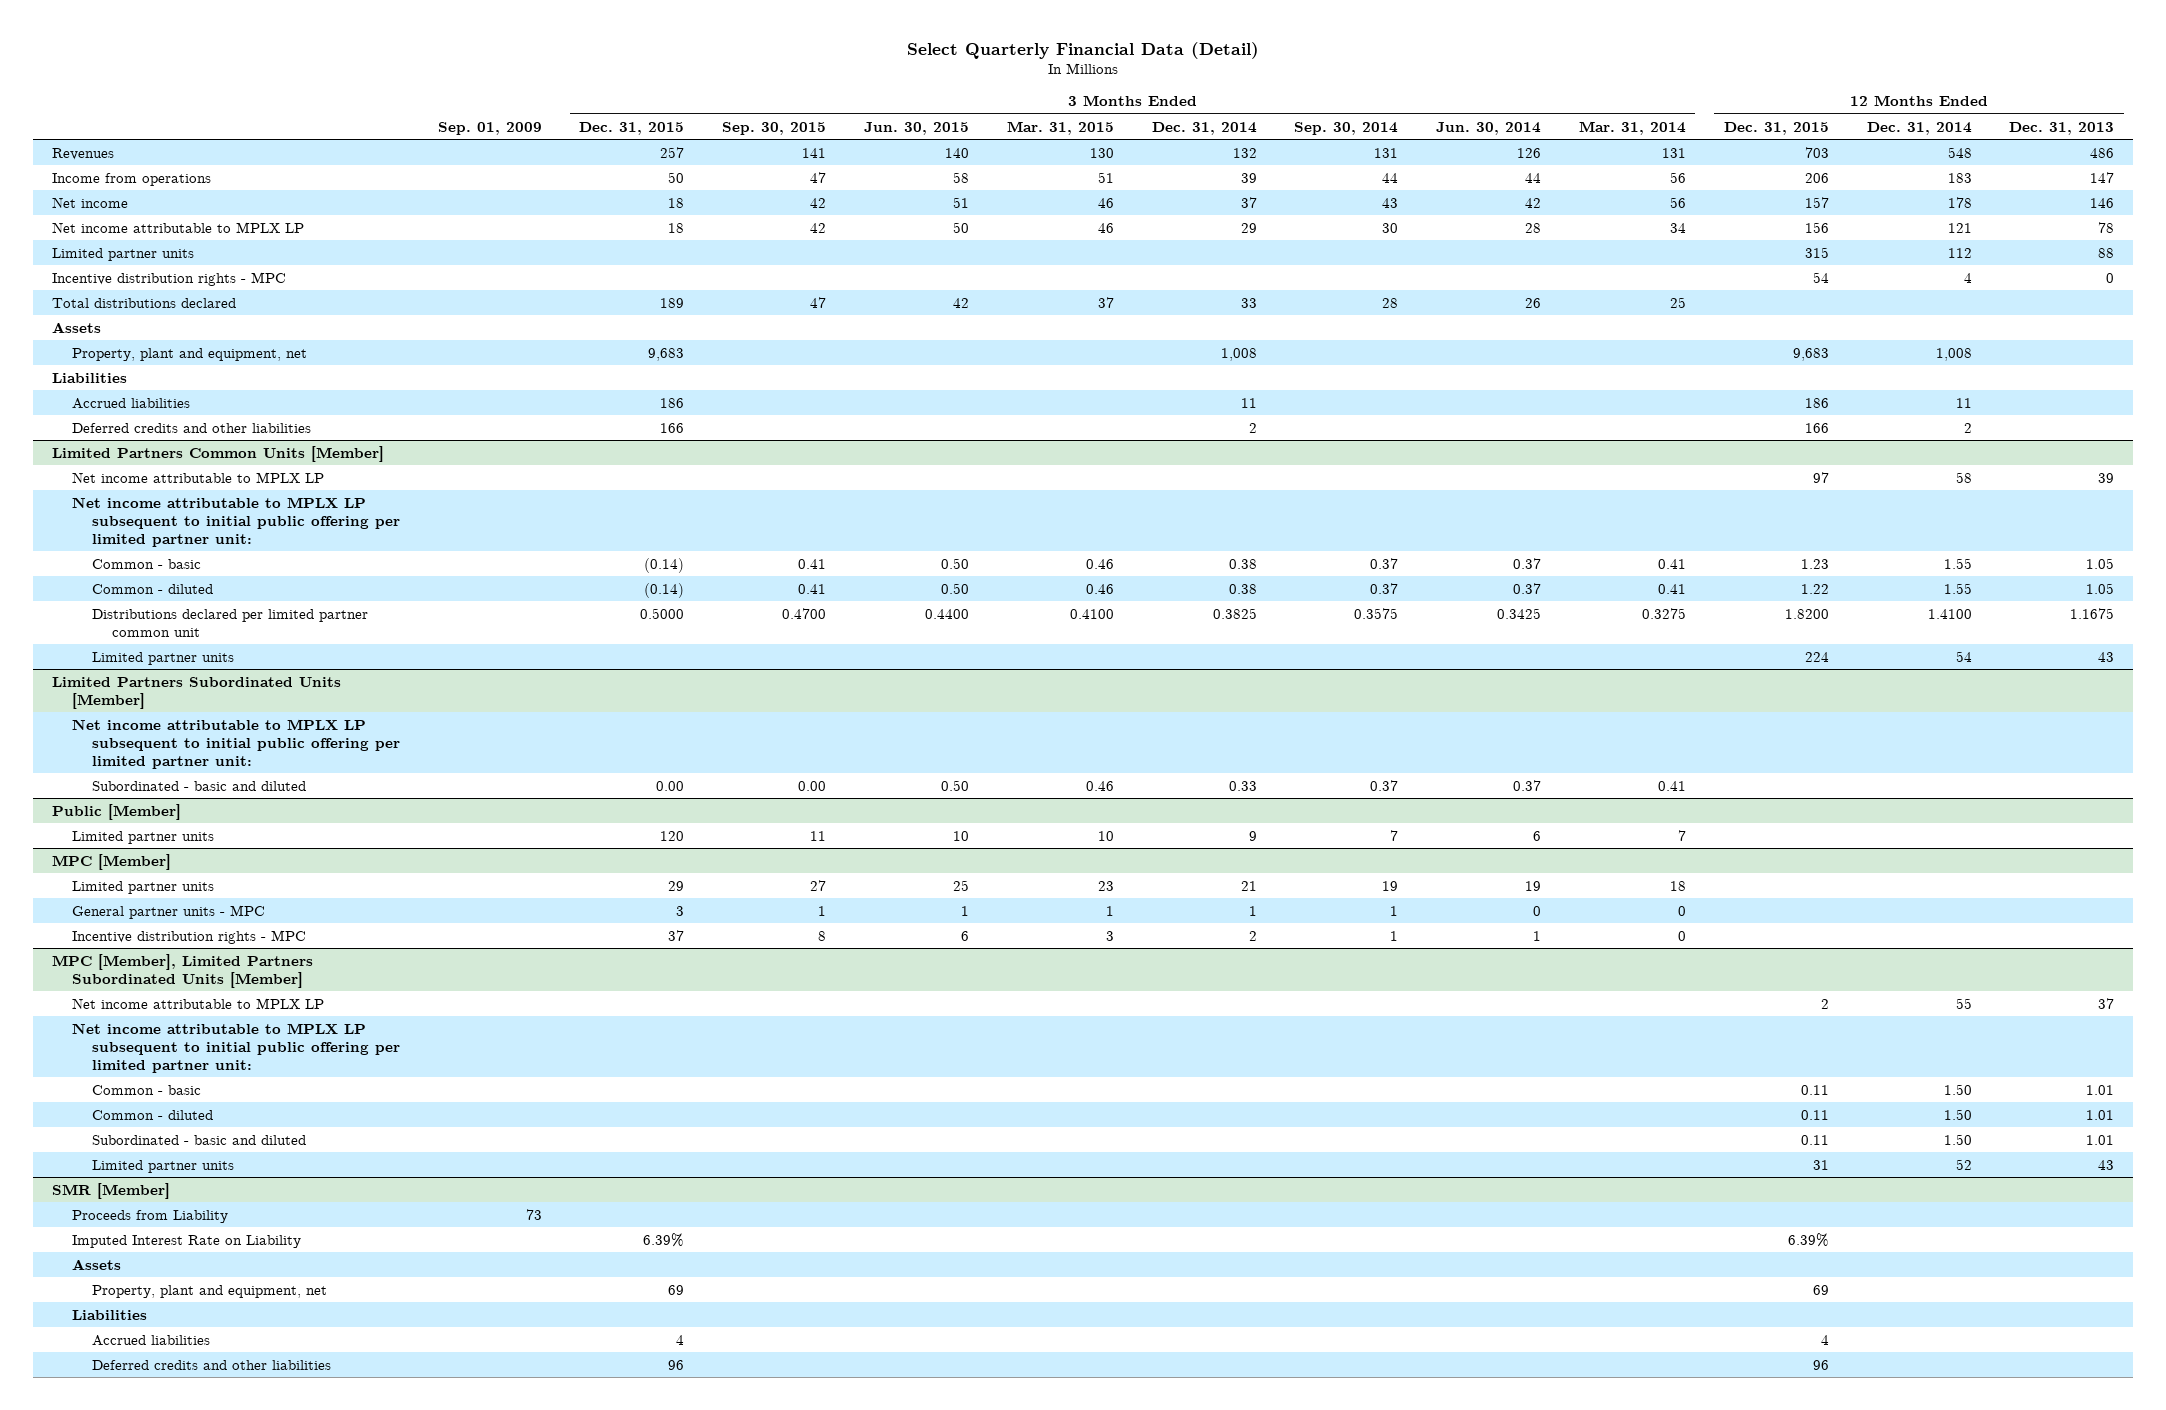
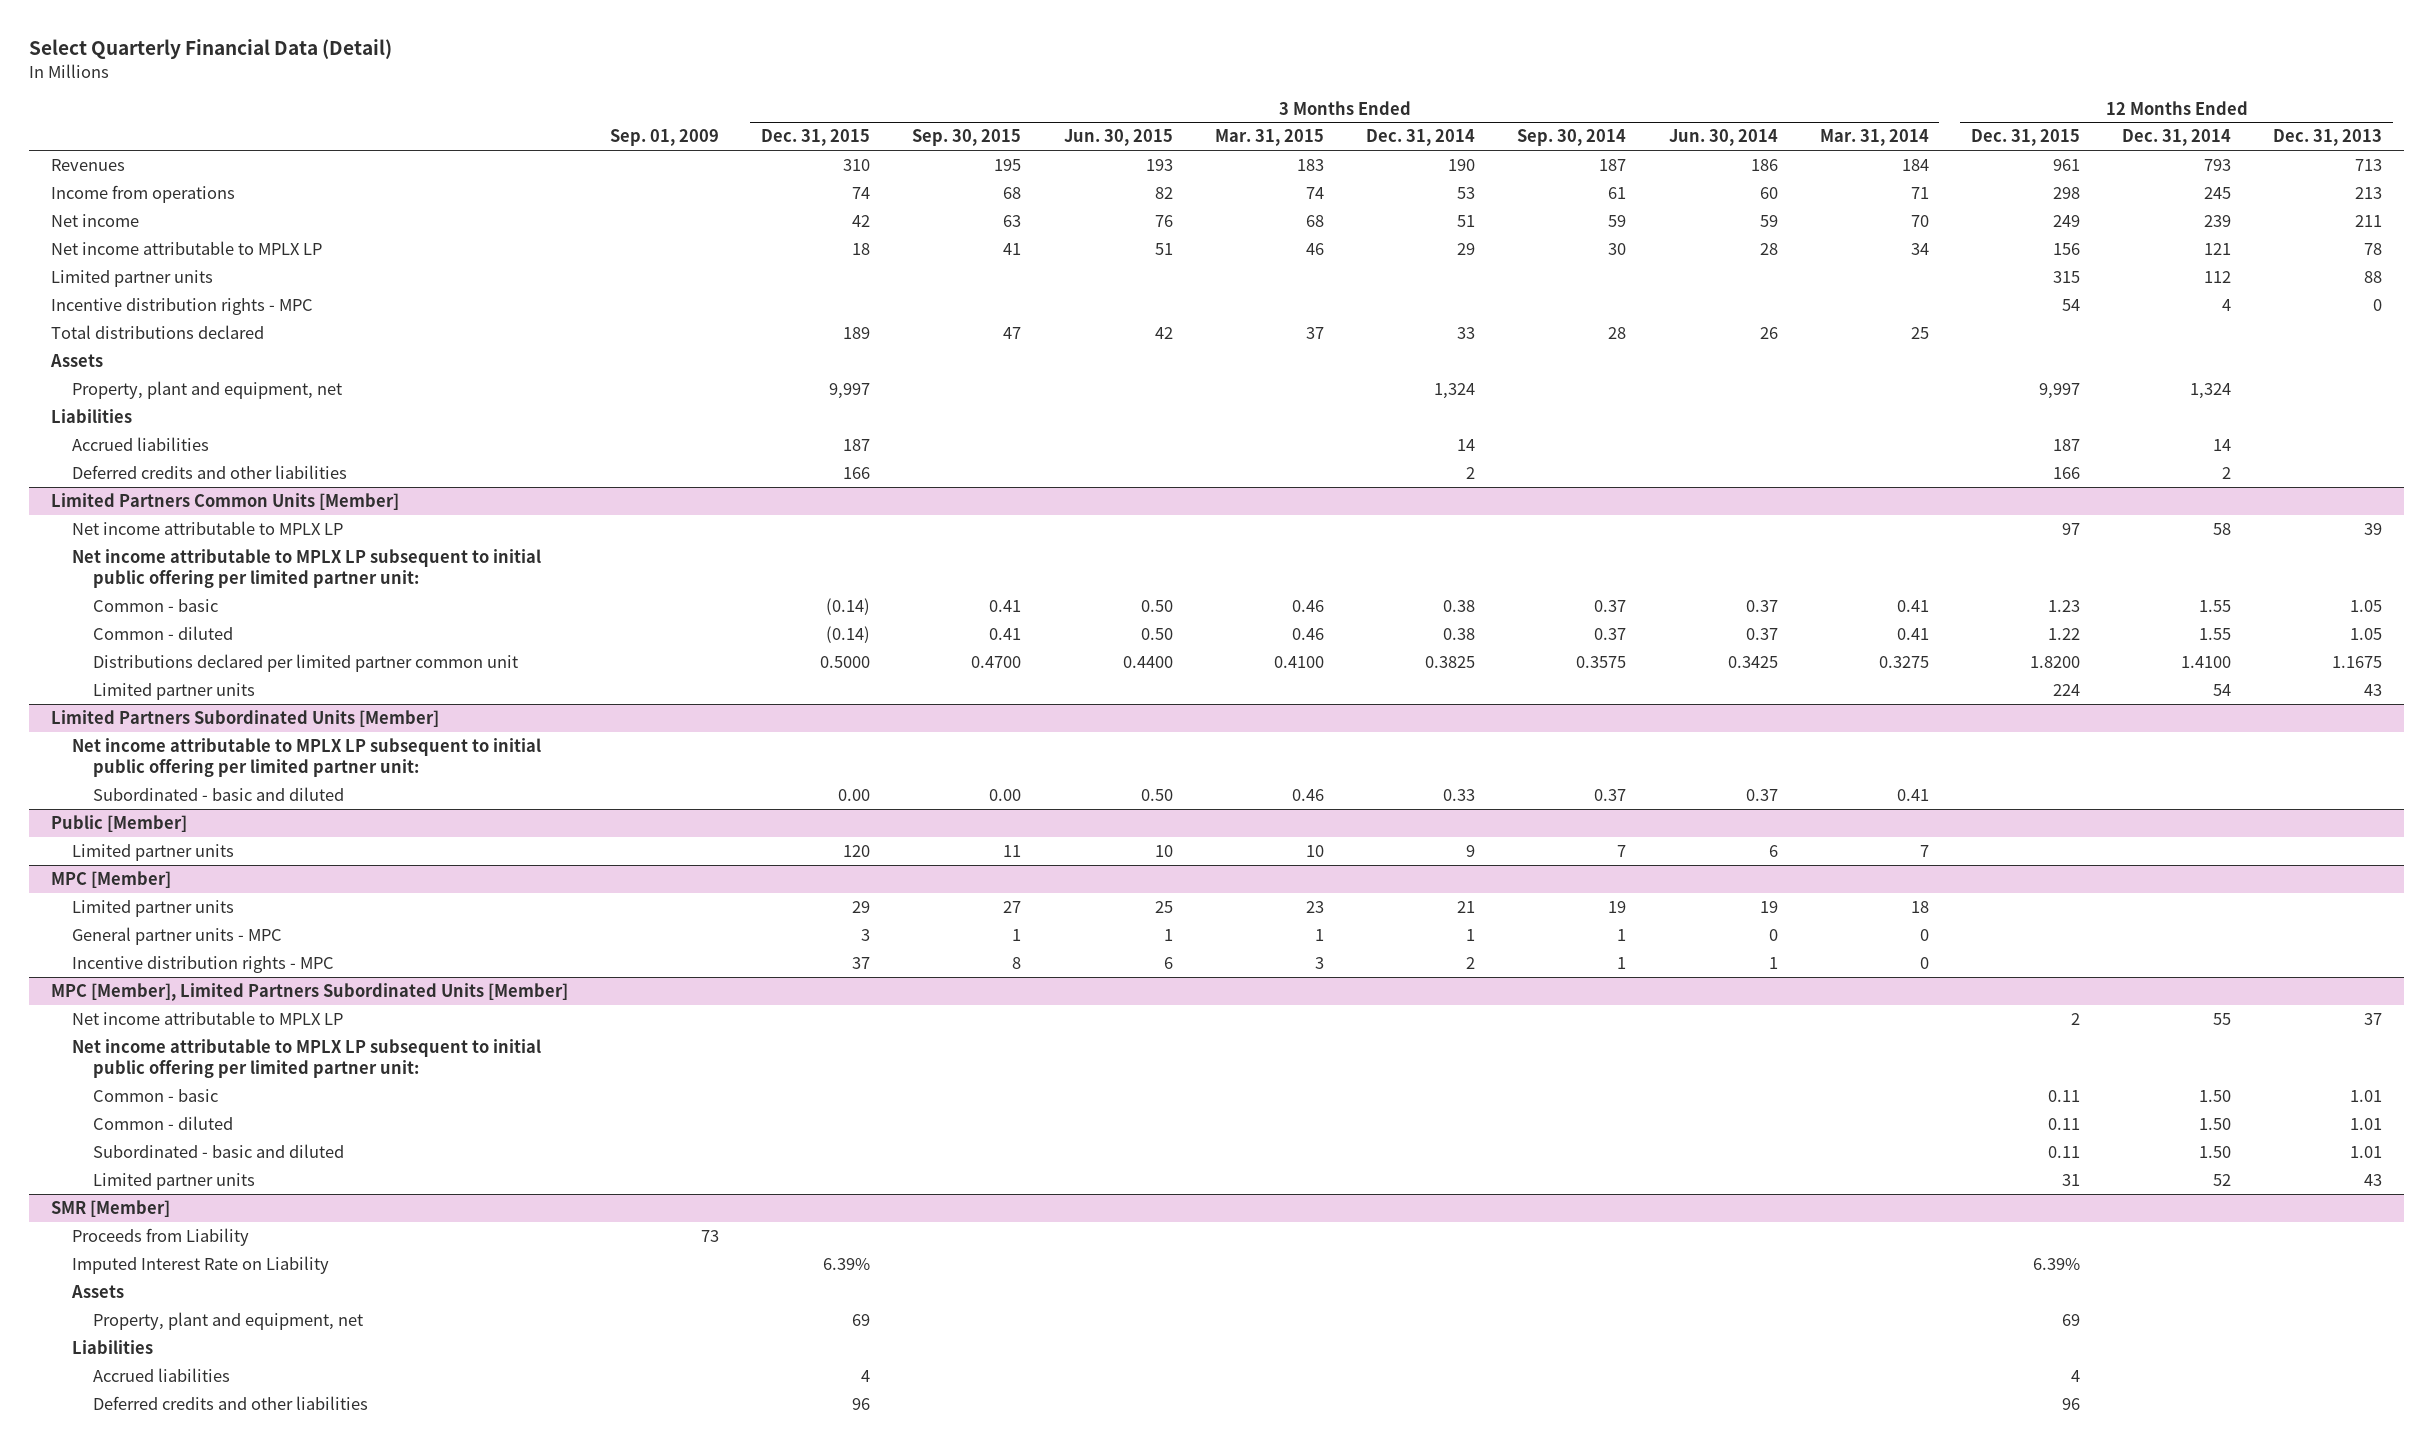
[660,146,685,158] 257 -> [843,159,871,172] 310
[802,147,827,158] 141 -> [994,159,1022,172] 195
[944,147,969,158] 140 -> [1145,159,1173,172] 193
[1089,147,1114,158] 130 -> [1296,159,1324,172] 183
[1232,147,1257,158] 132 -> [1448,159,1476,172] 190
[1374,147,1399,158] 131 -> [1599,159,1627,172] 187
[1517,147,1542,158] 126 -> [1750,159,1778,172] 186
[1661,147,1686,158] 131 -> [1901,159,1929,172] 184
[1804,146,1829,158] 703 -> [2053,159,2081,172] 961
[1947,146,1972,158] 548 -> [2204,159,2232,172] 793
[2090,147,2115,158] 486 -> [2355,159,2383,172] 713
[668,171,685,183] 50 -> [852,187,871,200] 74
[810,171,827,183] 47 -> [1003,187,1022,200] 68
[952,171,969,183] 58 -> [1154,187,1173,200] 82
[1097,171,1114,183] 51 -> [1305,187,1324,200] 74
[1240,172,1257,183] 39 -> [1457,187,1476,200] 53
[1382,172,1399,183] 44 -> [1608,187,1627,200] 61
[1525,172,1542,183] 44 -> [1759,187,1778,200] 60
[1669,171,1686,183] 56 -> [1910,187,1929,200] 71
[1804,172,1829,183] 206 -> [2053,187,2081,200] 298
[1947,172,1972,183] 183 -> [2204,187,2232,200] 245
[2090,171,2115,183] 147 -> [2355,187,2383,200] 213
[668,197,685,208] 18 -> [852,215,871,228] 42
[810,197,827,208] 42 -> [1003,215,1022,228] 63
[952,196,969,208] 51 -> [1154,215,1173,228] 76
[1097,197,1114,208] 46 -> [1305,215,1324,228] 68
[1240,196,1257,208] 37 -> [1457,215,1476,228] 51
[1382,197,1399,208] 43 -> [1608,215,1627,228] 59
[1525,197,1542,208] 42 -> [1759,215,1778,228] 59
[1669,196,1686,208] 56 -> [1910,215,1929,228] 70
[1804,196,1829,208] 157 -> [2053,215,2081,228] 249
[1947,196,1972,208] 178 -> [2204,215,2232,228] 239
[2090,197,2115,208] 146 -> [2355,215,2383,228] 211
[810,222,827,233] 42 -> [1003,243,1022,256] 41
[952,221,969,233] 50 -> [1154,243,1173,256] 51
[648,347,685,361] 9,683 -> [829,383,871,400] 9,997
[1220,347,1257,361] 1,008 -> [1434,383,1476,400] 1,324
[1792,347,1829,361] 9,683 -> [2039,383,2081,400] 9,997
[1935,347,1972,361] 1,008 -> [2190,383,2232,400] 1,324
[660,397,685,408] 186 -> [843,439,871,452] 187
[1240,397,1257,408] 11 -> [1457,439,1476,452] 14
[1804,397,1829,408] 186 -> [2053,439,2081,452] 187
[1955,397,1972,408] 11 -> [2213,439,2232,452] 14

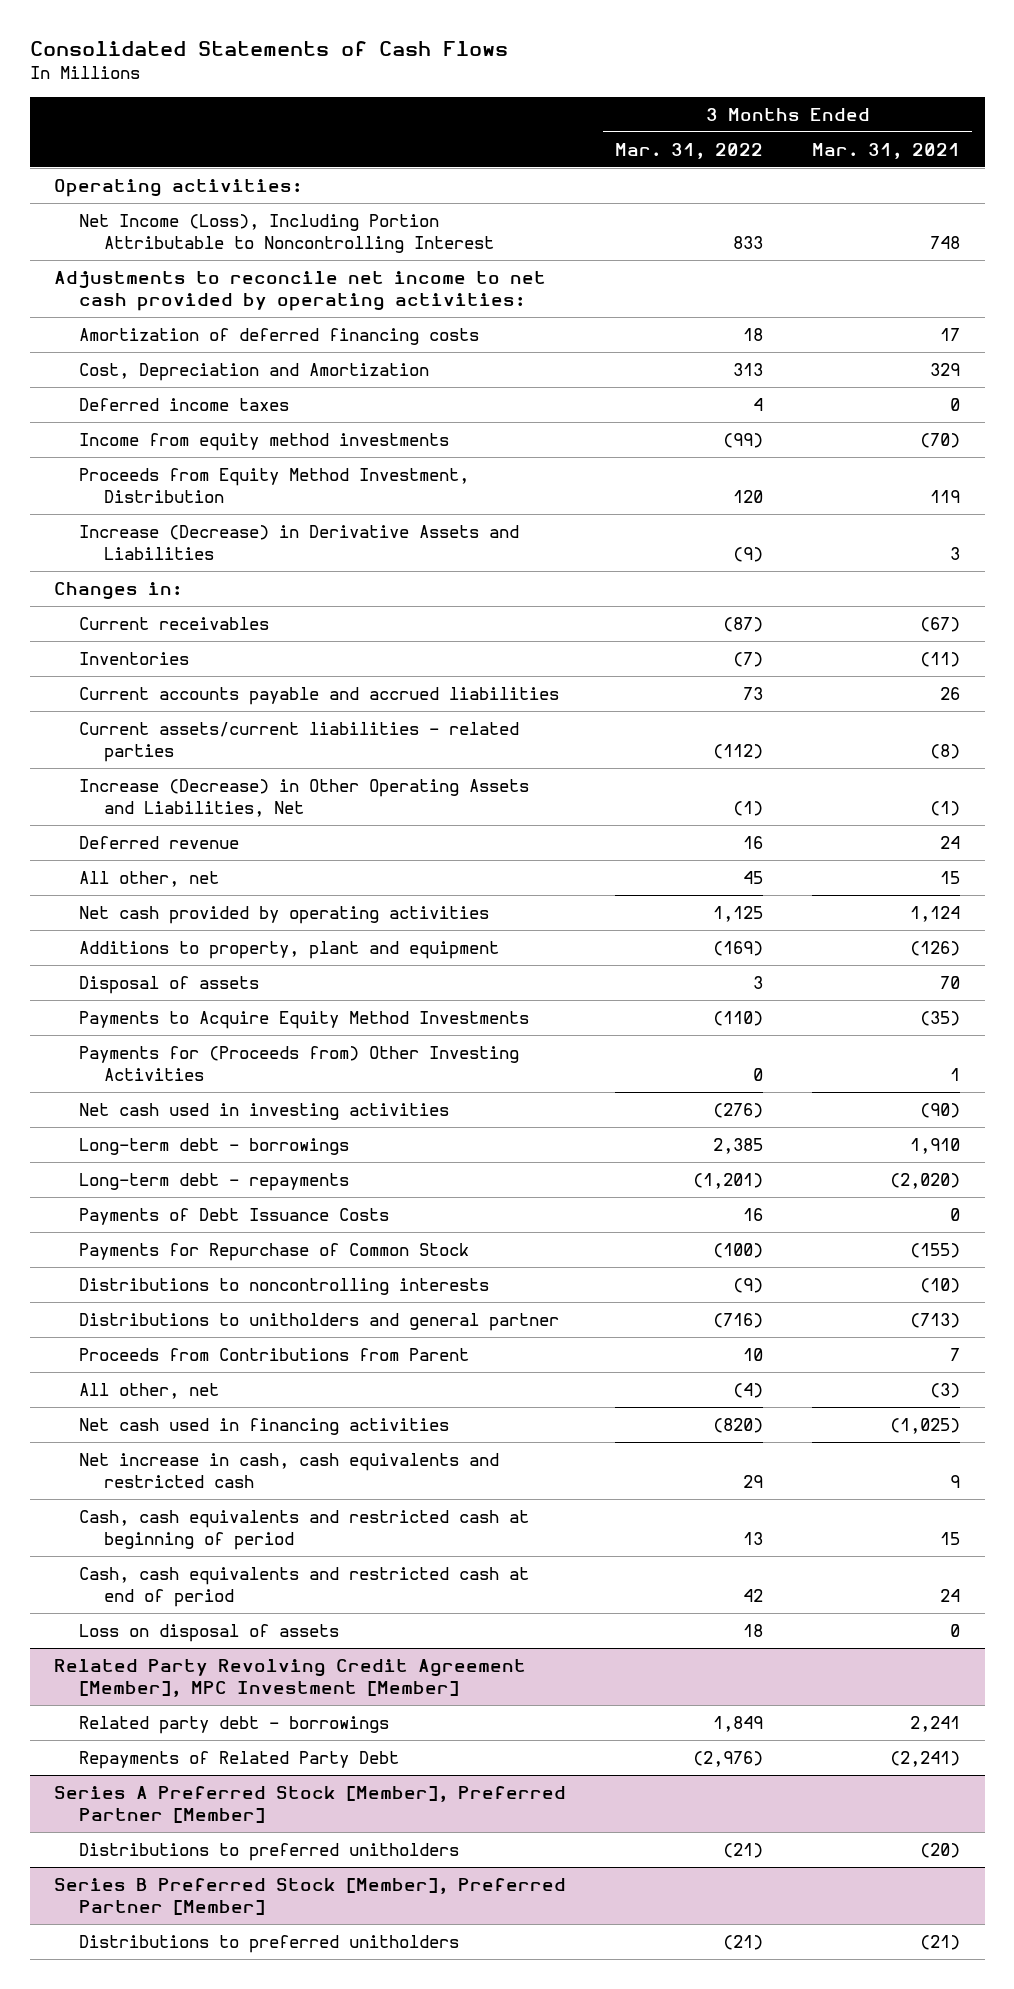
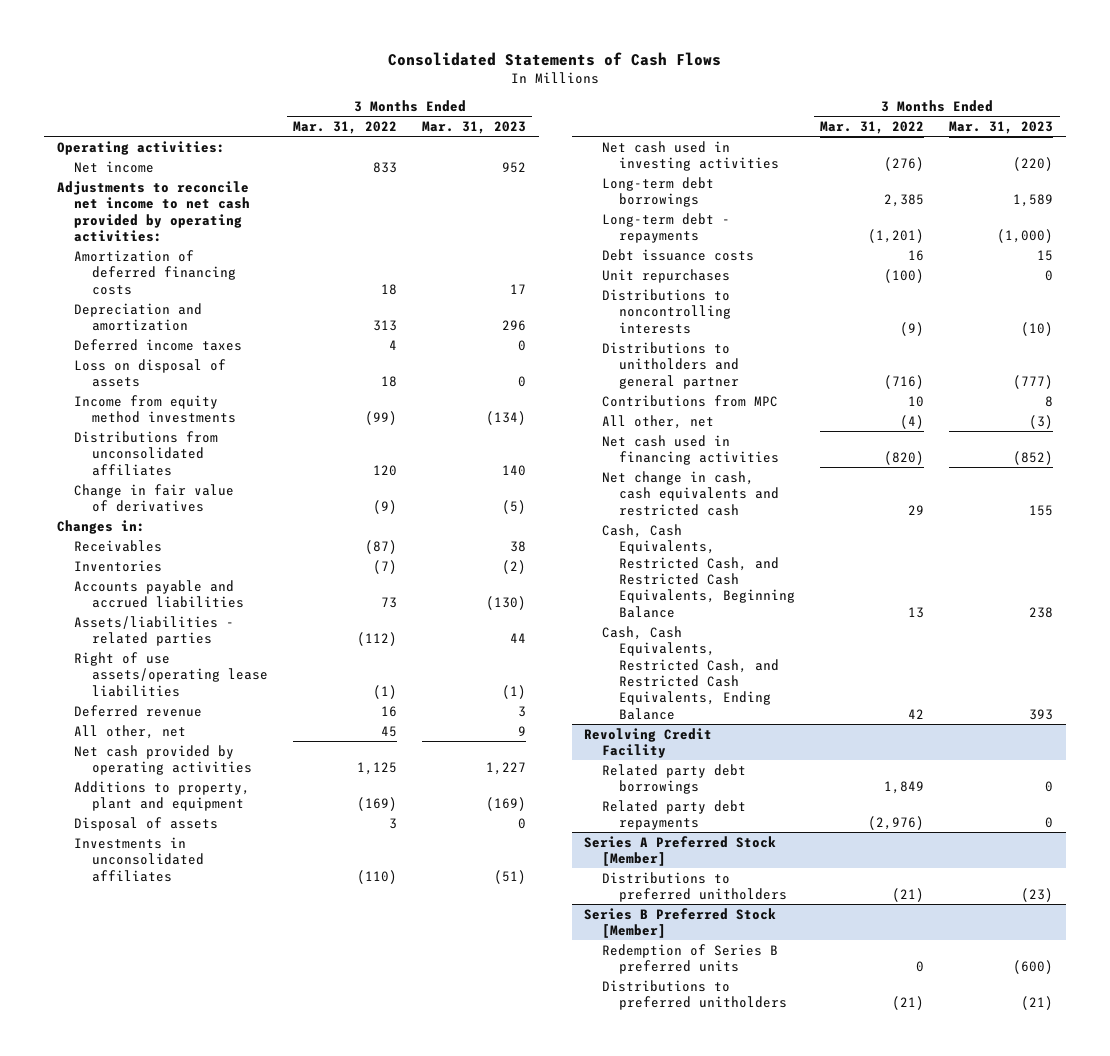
[812,142,961,159] Mar. 31, 2021 -> none
none -> [422,120,527,134] Mar. 31, 2023
[79,214,494,254] Net Income (Loss), Including Portion Attributable to Noncontrolling Interest -> [74,160,155,173] Net income
[79,363,430,382] Cost, Depreciation and Amortization -> [74,302,203,332] Depreciation and amortization
[79,1624,340,1643] Loss on disposal of assets -> [74,358,227,388] Loss on disposal of assets
[79,468,470,504] Proceeds from Equity Method Investment, Distribution -> [74,430,219,476] Distributions from unconsolidated affiliates
[79,525,520,561] Increase (Decrease) in Derivative Assets and Liabilities -> [74,483,235,513] Change in fair value of derivatives
[79,617,270,631] Current receivables -> [74,539,163,552] Receivables
[79,687,560,706] Current accounts payable and accrued liabilities -> [74,579,245,609] Accounts payable and accrued liabilities
[79,722,520,763] Current assets/current liabilities - related parties -> [74,615,235,647] Assets/liabilities - related parties
[79,779,530,818] Increase (Decrease) in Other Operating Assets and Liabilities, Net -> [74,651,269,697] Right of use assets/operating lease liabilities
[79,1046,520,1082] Payments for (Proceeds from) Other Investing Activities -> none
[79,1011,530,1030] Payments to Acquire Equity Method Investments -> [74,836,205,882] Investments in unconsolidated affiliates
[79,1138,350,1156] Long-term debt - borrowings -> [601,176,714,208] Long-term debt borrowings
[79,1208,390,1226] Payments of Debt Issuance Costs -> [601,248,754,261] Debt issuance costs
[79,1243,470,1262] Payments for Repurchase of Common Stock -> [601,268,730,283] Unit repurchases
[79,1348,470,1362] Proceeds from Contributions from Parent -> [601,394,778,407] Contributions from MPC
[54,1659,527,1698] Related Party Revolving Credit Agreement [Member], MPC Investment [Member] -> none
[79,1453,500,1489] Net increase in cash, cash equivalents and restricted cash -> [601,470,780,516] Net change in cash, cash equivalents and restricted cash
[79,1510,530,1551] Cash, cash equivalents and restricted cash at beginning of period -> [601,523,796,618] Cash, Cash Equivalents, Restricted Cash, and Restricted Cash Equivalents, Beginning Balance
[79,1567,530,1608] Cash, cash equivalents and restricted cash at end of period -> [601,625,780,720] Cash, Cash Equivalents, Restricted Cash, and Restricted Cash Equivalents, Ending Balance
none -> [584,727,713,759] Revolving Credit Facility
[79,1716,390,1735] Related party debt - borrowings -> [601,763,746,795] Related party debt borrowings
[79,1751,400,1770] Repayments of Related Party Debt -> [601,799,746,831] Related party debt repayments
[54,1786,567,1824] Series A Preferred Stock [Member], Preferred Partner [Member] -> [584,835,777,867] Series A Preferred Stock [Member]
[54,1878,567,1916] Series B Preferred Stock [Member], Preferred Partner [Member] -> [584,907,777,939] Series B Preferred Stock [Member]
none -> [601,943,778,975] Redemption of Series B preferred units

